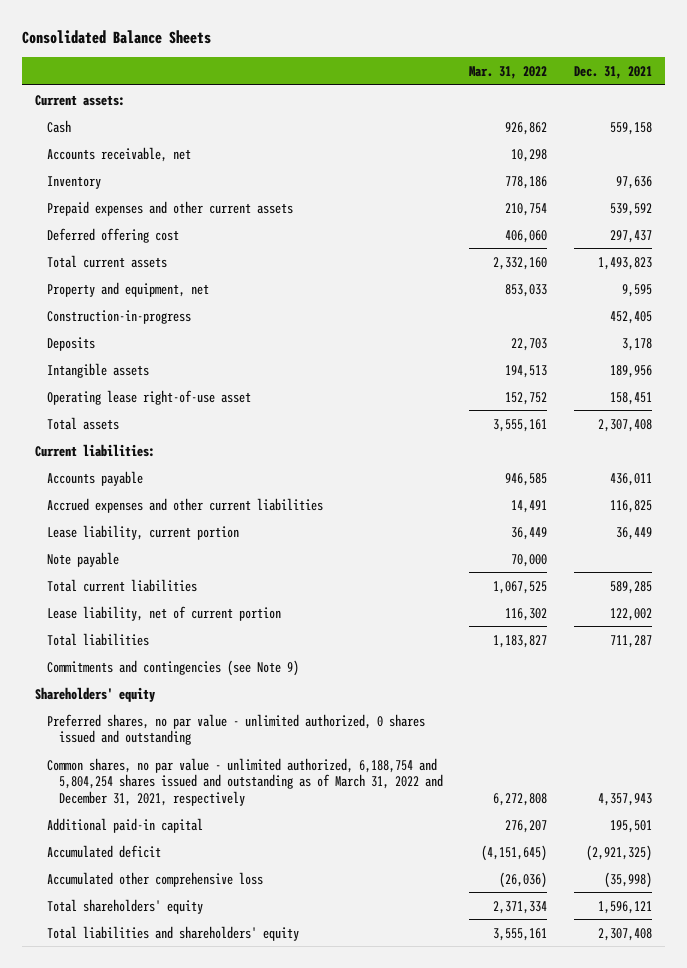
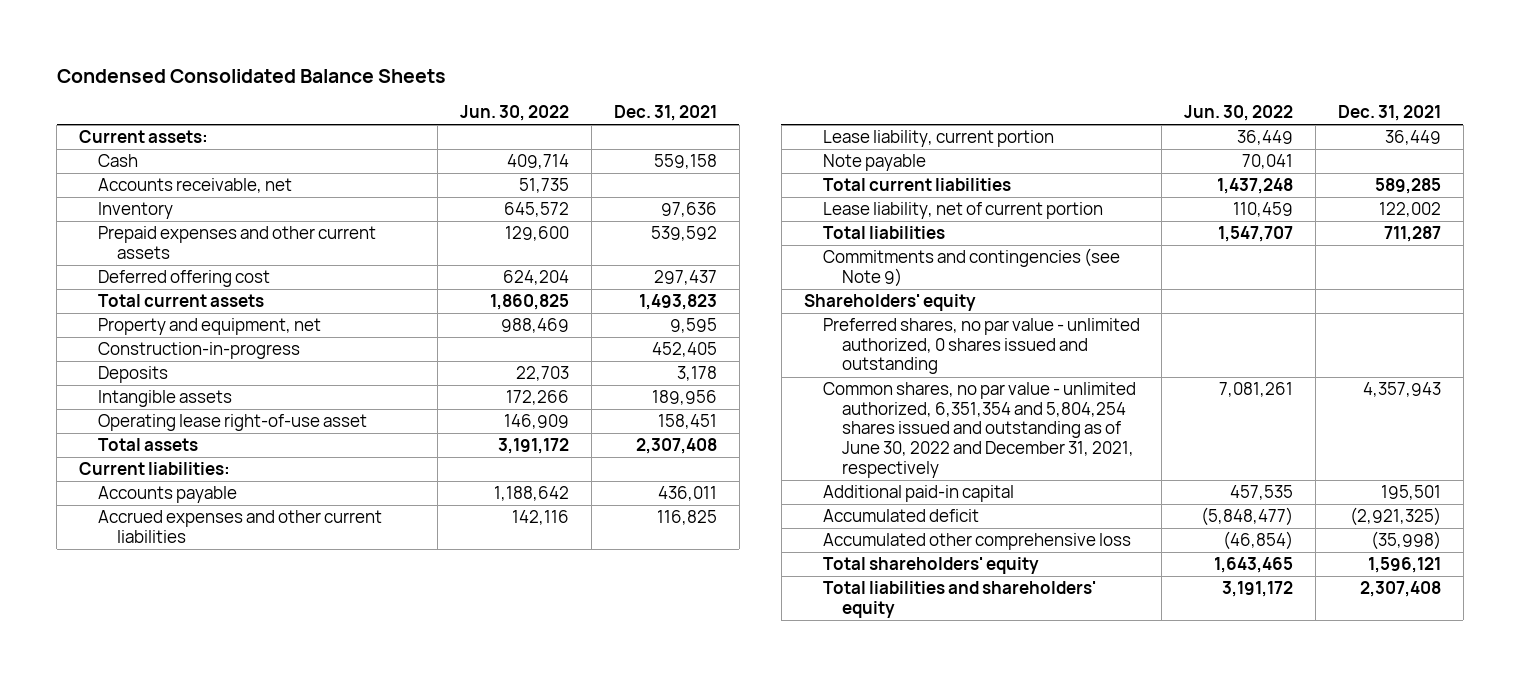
[21,30,211,45] Consolidated Balance Sheets -> [56,68,446,83] Condensed Consolidated Balance Sheets
[469,66,548,80] Mar. 31, 2022 -> none
none -> [459,105,569,122] Jun. 30, 2022
[46,757,443,806] Common shares, no par value - unlimited authorized, 6,188,754 and 5,804,254 shares issued and outstanding as of March 31, 2022 and December 31, 2021, respectively -> [822,382,1136,478] Common shares, no par value - unlimited authorized, 6,351,354 and 5,804,254 shares issued and outstanding as of June 30, 2022 and December 31, 2021, respectively

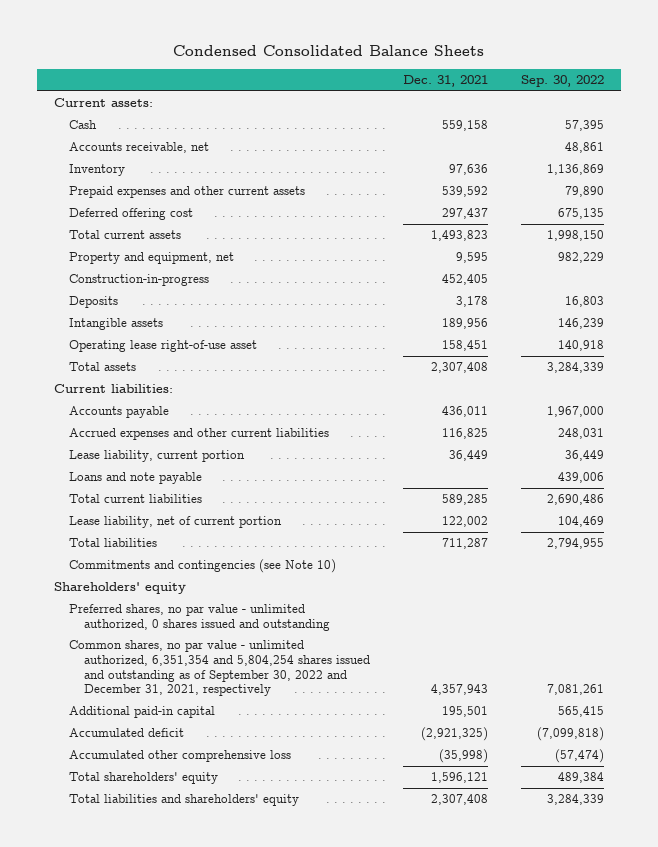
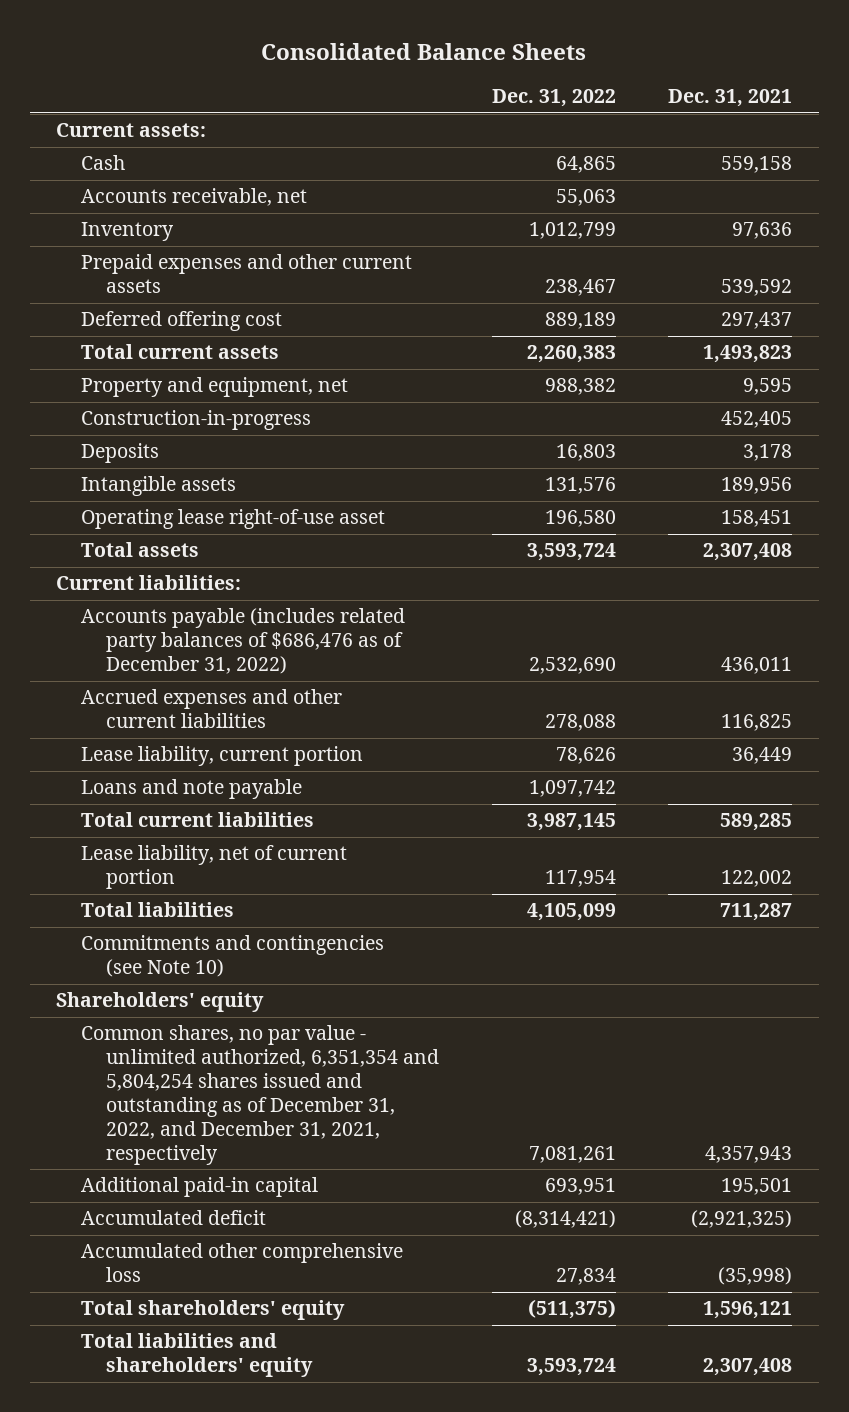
[172,45,484,57] Condensed Consolidated Balance Sheets -> [261,43,587,61] Consolidated Balance Sheets
[521,75,605,88] Sep. 30, 2022 -> none
none -> [491,88,616,107] Dec. 31, 2022
[68,406,169,419] Accounts payable -> [81,608,406,675] Accounts payable (includes related party balances of $686,476 as of December 31, 2022)
[68,604,330,631] Preferred shares, no par value - unlimited authorized, 0 shares issued and outstanding -> none
[68,640,370,697] Common shares, no par value - unlimited authorized, 6,351,354 and 5,804,254 shares issued and outstanding as of September 30, 2022 and December 31, 2021, respectively -> [81,1025,439,1165] Common shares, no par value - unlimited authorized, 6,351,354 and 5,804,254 shares issued and outstanding as of December 31, 2022, and December 31, 2021, respectively

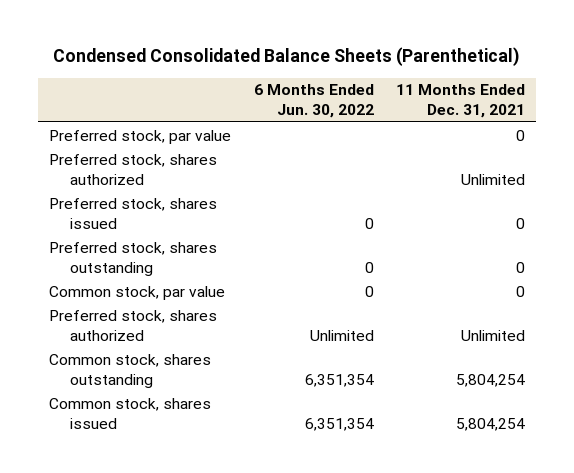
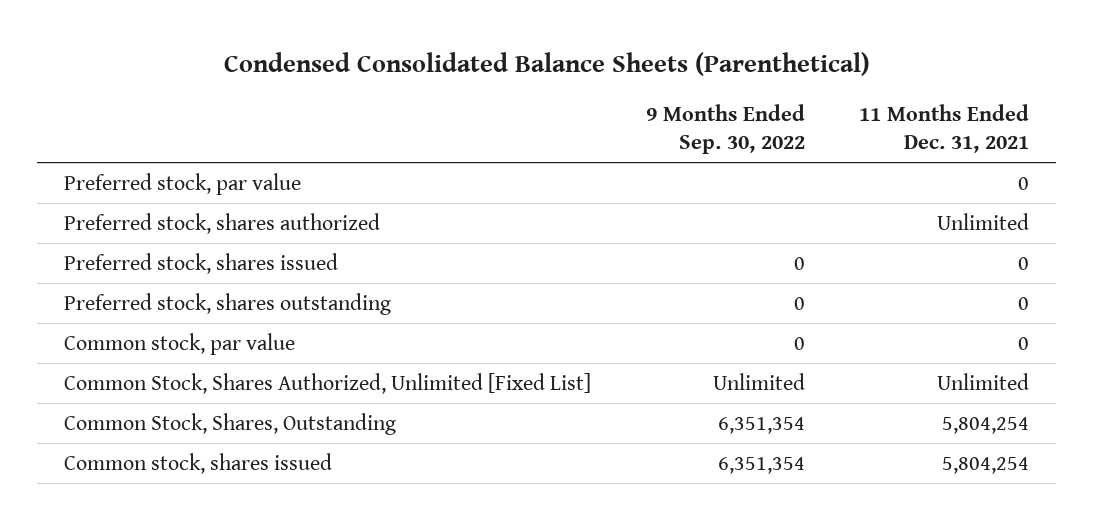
[253,84,374,119] 6 Months Ended Jun. 30, 2022 -> none
none -> [645,103,805,155] 9 Months Ended Sep. 30, 2022
[49,309,218,341] Preferred stock, shares authorized -> [64,373,592,395] Common Stock, Shares Authorized, Unlimited [Fixed List]
[49,353,212,388] Common stock, shares outstanding -> [64,413,397,436] Common Stock, Shares, Outstanding

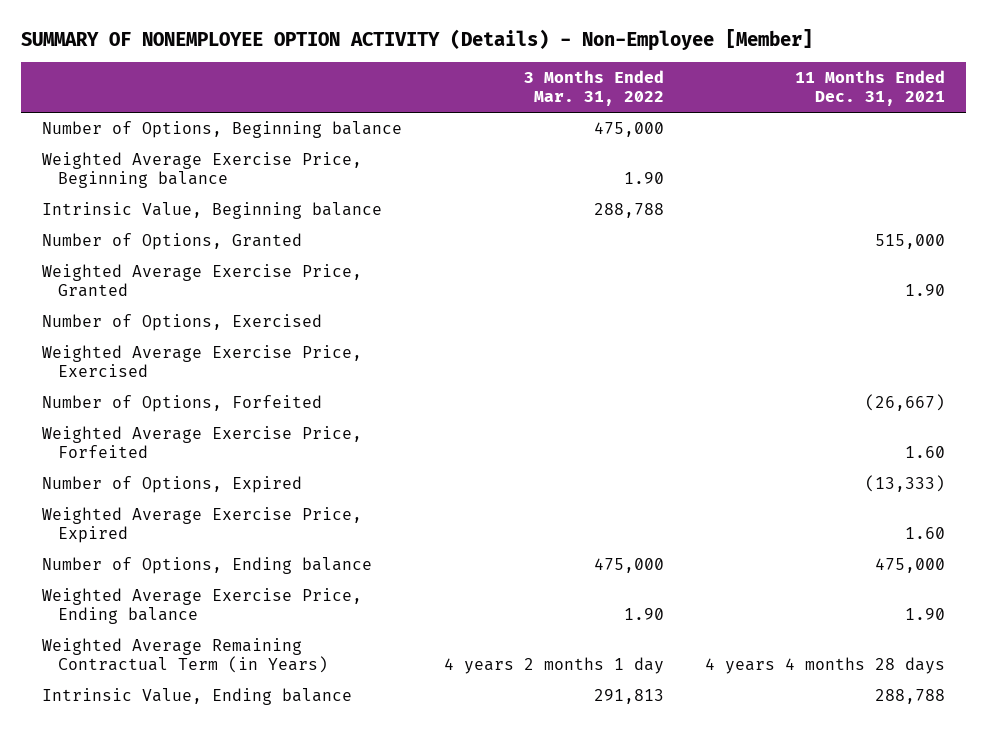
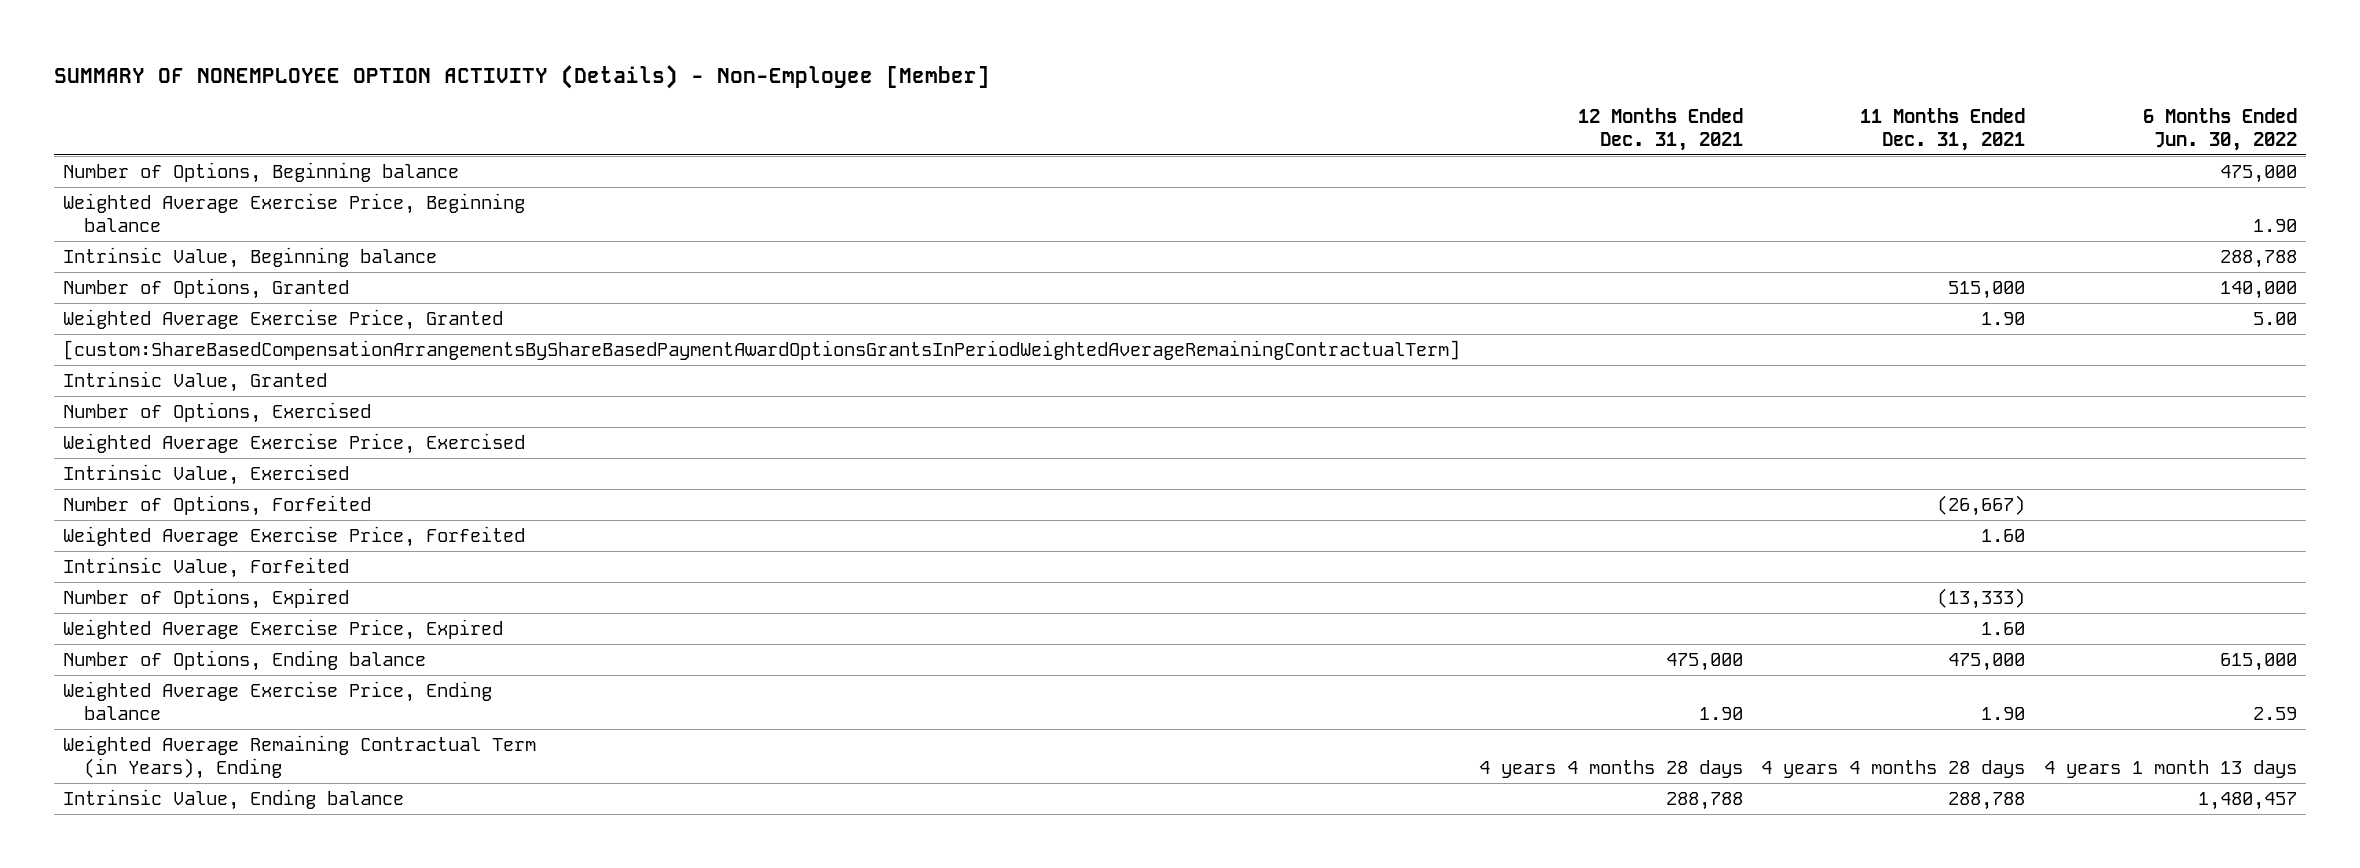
[523,70,664,107] 3 Months Ended Mar. 31, 2022 -> none
none -> [1577,108,1743,151] 12 Months Ended Dec. 31, 2021
none -> [2142,108,2297,151] 6 Months Ended Jun. 30, 2022
none -> [63,340,1461,361] [custom:ShareBasedCompensationArrangementsByShareBasedPaymentAwardOptionsGrantsInPeriodWeightedAverageRemainingContractualTerm]
none -> [63,371,328,393] Intrinsic Value, Granted
none -> [63,464,350,486] Intrinsic Value, Exercised
none -> [63,557,350,579] Intrinsic Value, Forfeited
[42,638,328,674] Weighted Average Remaining Contractual Term (in Years) -> [63,735,537,779] Weighted Average Remaining Contractual Term (in Years), Ending

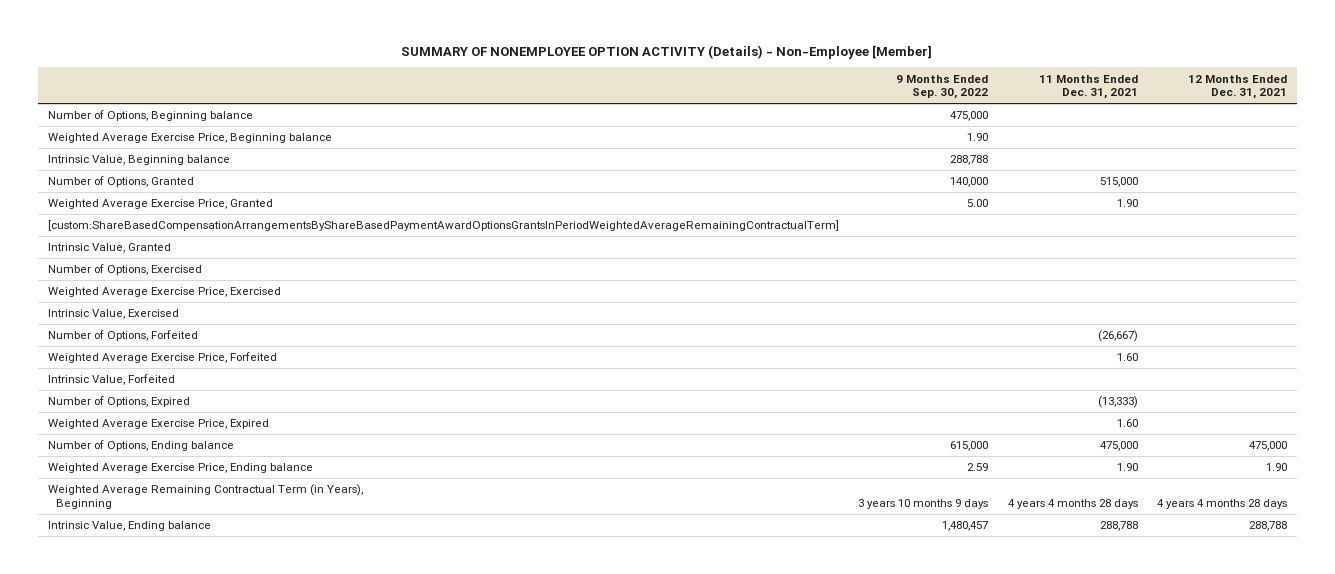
[2142,108,2297,151] 6 Months Ended Jun. 30, 2022 -> none
none -> [896,74,989,100] 9 Months Ended Sep. 30, 2022
[63,735,537,779] Weighted Average Remaining Contractual Term (in Years), Ending -> [47,484,363,509] Weighted Average Remaining Contractual Term (in Years), Beginning

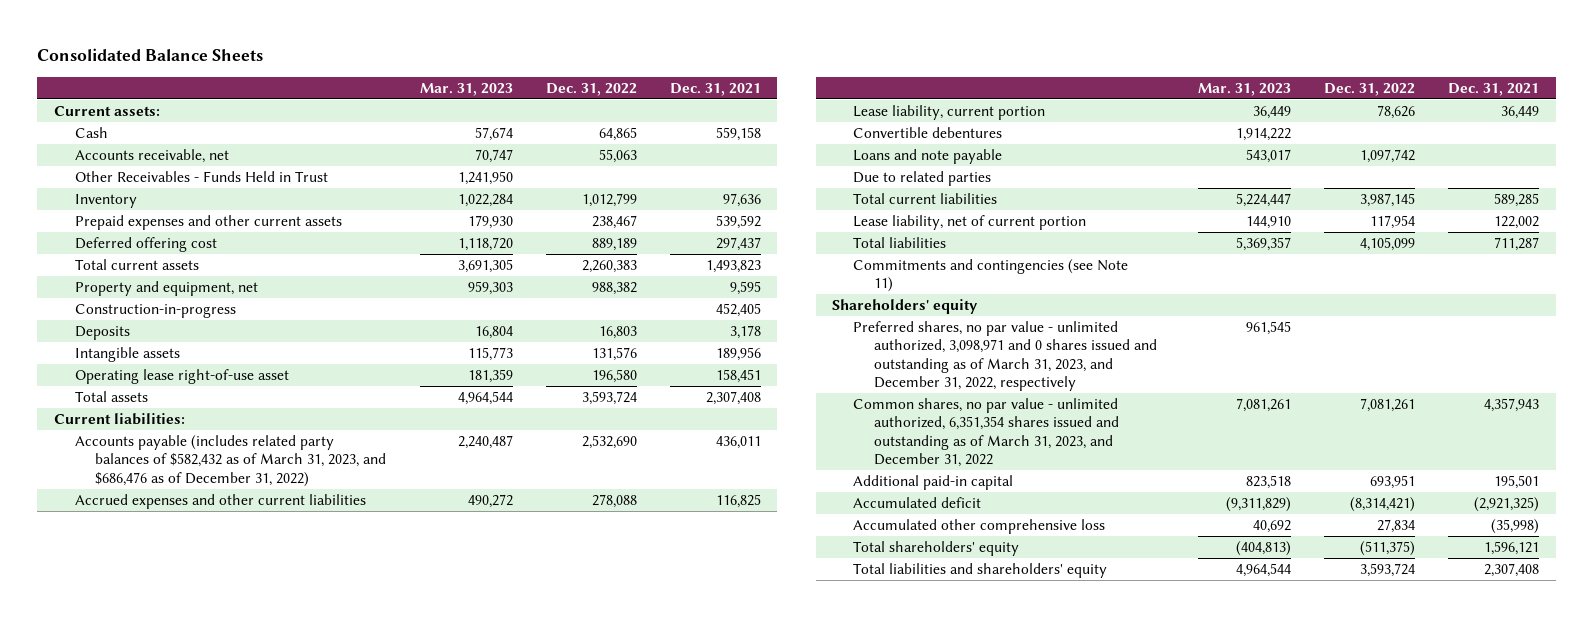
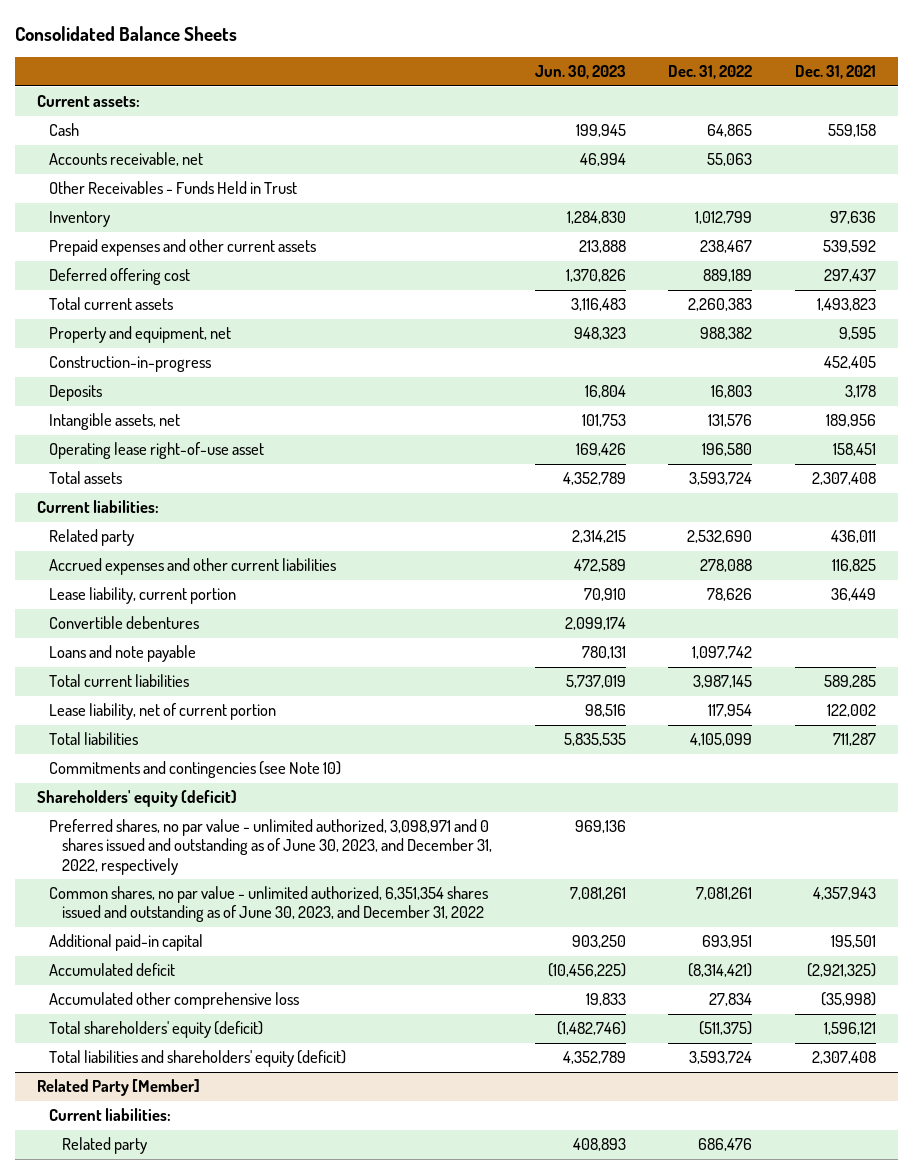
[419,82,513,96] Mar. 31, 2023 -> none
none -> [534,65,626,80] Jun. 30, 2023
[74,347,180,363] Intangible assets -> [49,413,181,431] Intangible assets, net
[74,435,387,487] Accounts payable (includes related party balances of $582,432 as of March 31, 2023, and $686,476 as of December 31, 2022) -> [49,529,135,547] Related party
[853,171,992,187] Due to related parties -> none
[853,259,1129,293] Commitments and contingencies (see Note 11) -> [49,761,342,779] Commitments and contingencies (see Note 10)
[832,299,979,315] Shareholders' equity -> [36,790,237,808] Shareholders' equity (deficit)
[853,321,1157,392] Preferred shares, no par value - unlimited authorized, 3,098,971 and 0 shares issued and outstanding as of March 31, 2023, and December 31, 2022, respectively -> [49,819,492,875] Preferred shares, no par value - unlimited authorized, 3,098,971 and 0 shares issued and outstanding as of June 30, 2023, and December 31, 2022, respectively
[853,398,1119,468] Common shares, no par value - unlimited authorized, 6,351,354 shares issued and outstanding as of March 31, 2023, and December 31, 2022 -> [49,886,489,923] Common shares, no par value - unlimited authorized, 6,351,354 shares issued and outstanding as of June 30, 2023, and December 31, 2022
[853,541,1020,557] Total shareholders' equity -> [49,1021,264,1039] Total shareholders' equity (deficit)
[853,563,1108,579] Total liabilities and shareholders' equity -> [49,1050,347,1068] Total liabilities and shareholders' equity (deficit)
none -> [36,1079,200,1097] Related Party [Member]
none -> [49,1108,172,1122] Current liabilities:
none -> [61,1137,147,1155] Related party

